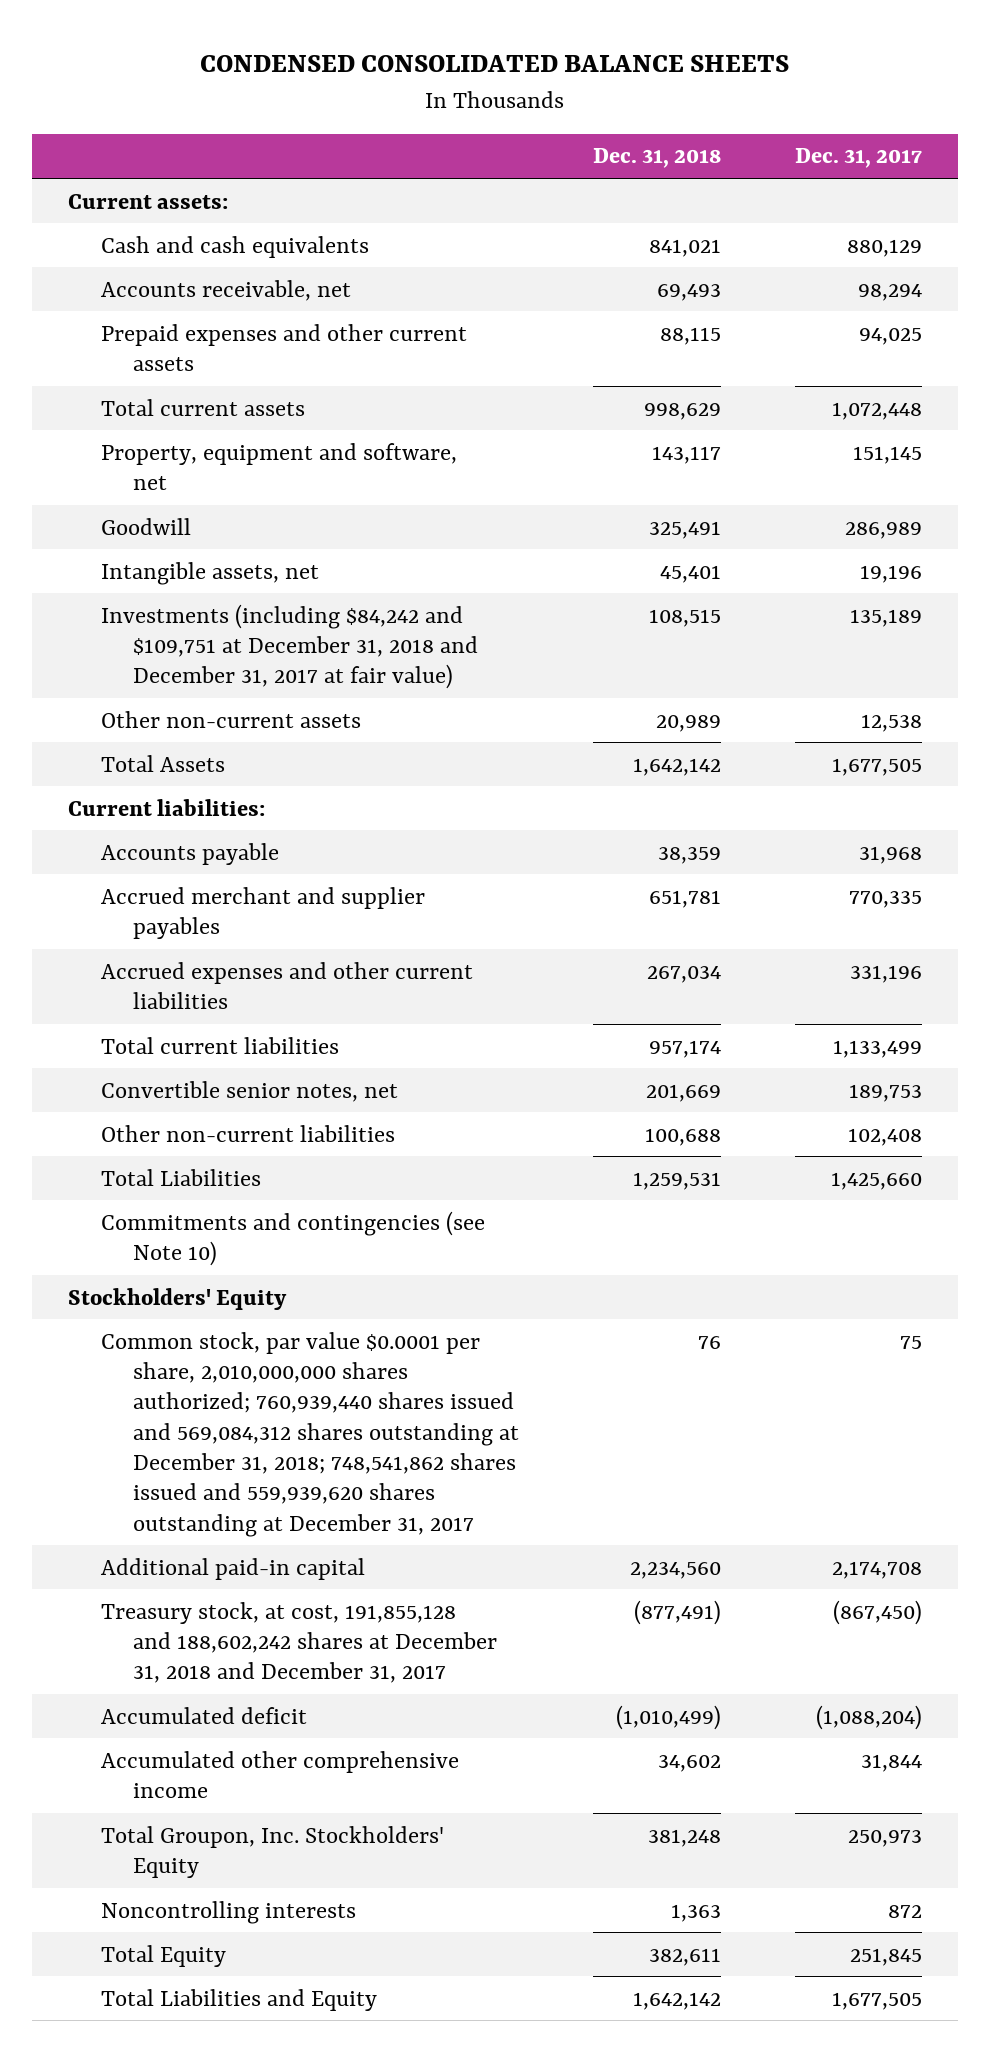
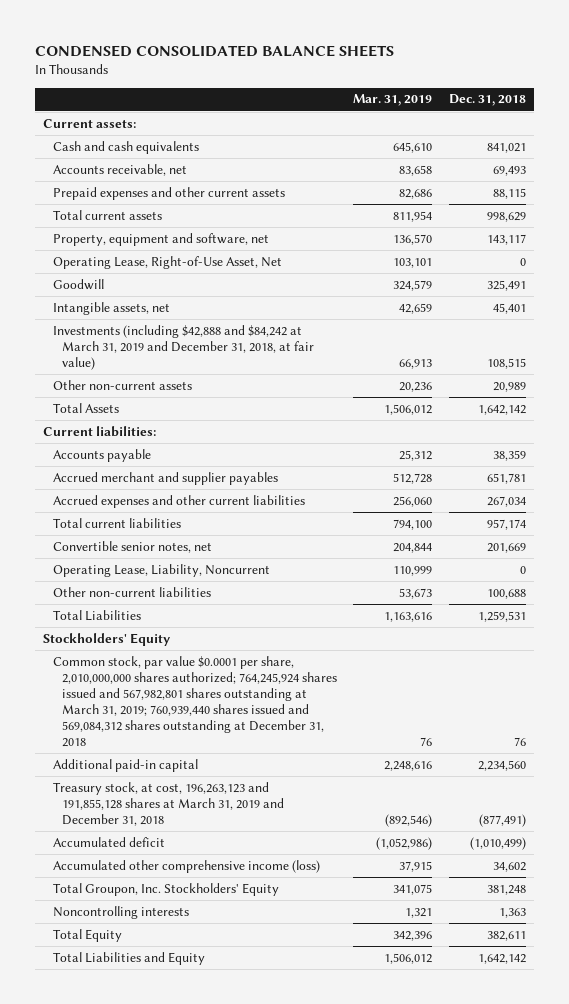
[794,148,922,169] Dec. 31, 2017 -> none
none -> [353,94,433,107] Mar. 31, 2019
none -> [52,255,282,269] Operating Lease, Right-of-Use Asset, Net
[100,603,479,690] Investments (including $84,242 and $109,751 at December 31, 2018 and December 31, 2017 at fair value) -> [52,324,315,370] Investments (including $42,888 and $84,242 at March 31, 2019 and December 31, 2018, at fair value)
none -> [52,563,270,577] Operating Lease, Liability, Noncurrent
[100,1210,485,1266] Commitments and contingencies (see Note 10) -> none
[100,1331,520,1537] Common stock, par value $0.0001 per share, 2,010,000,000 shares authorized; 760,939,440 shares issued and 569,084,312 shares outstanding at December 31, 2018; 748,541,862 shares issued and 559,939,620 shares outstanding at December 31, 2017 -> [52,655,338,747] Common stock, par value $0.0001 per share, 2,010,000,000 shares authorized; 764,245,924 shares issued and 567,982,801 shares outstanding at March 31, 2019; 760,939,440 shares issued and 569,084,312 shares outstanding at December 31, 2018
[100,1601,498,1684] Treasury stock, at cost, 191,855,128 and 188,602,242 shares at December 31, 2018 and December 31, 2017 -> [52,781,285,826] Treasury stock, at cost, 196,263,123 and 191,855,128 shares at March 31, 2019 and December 31, 2018
[100,1750,459,1798] Accumulated other comprehensive income -> [52,859,320,873] Accumulated other comprehensive income (loss)

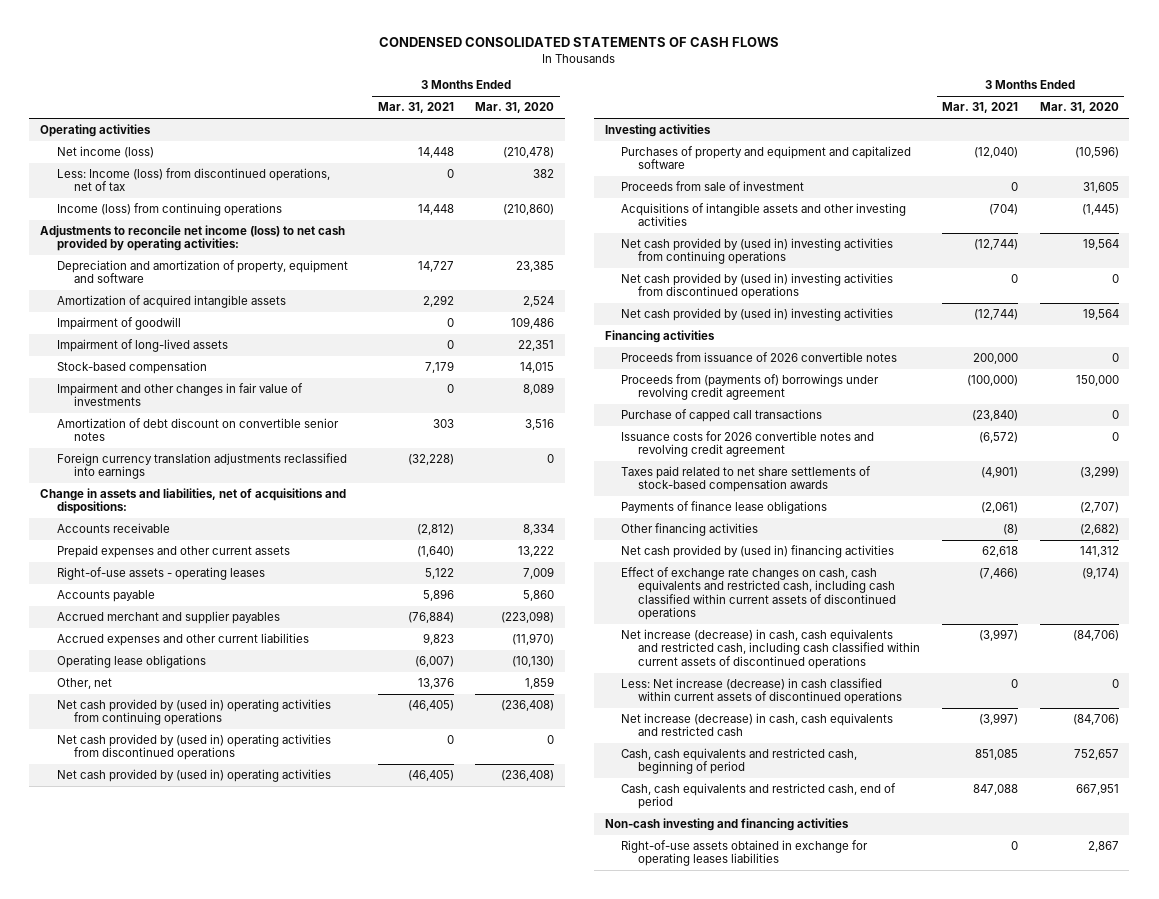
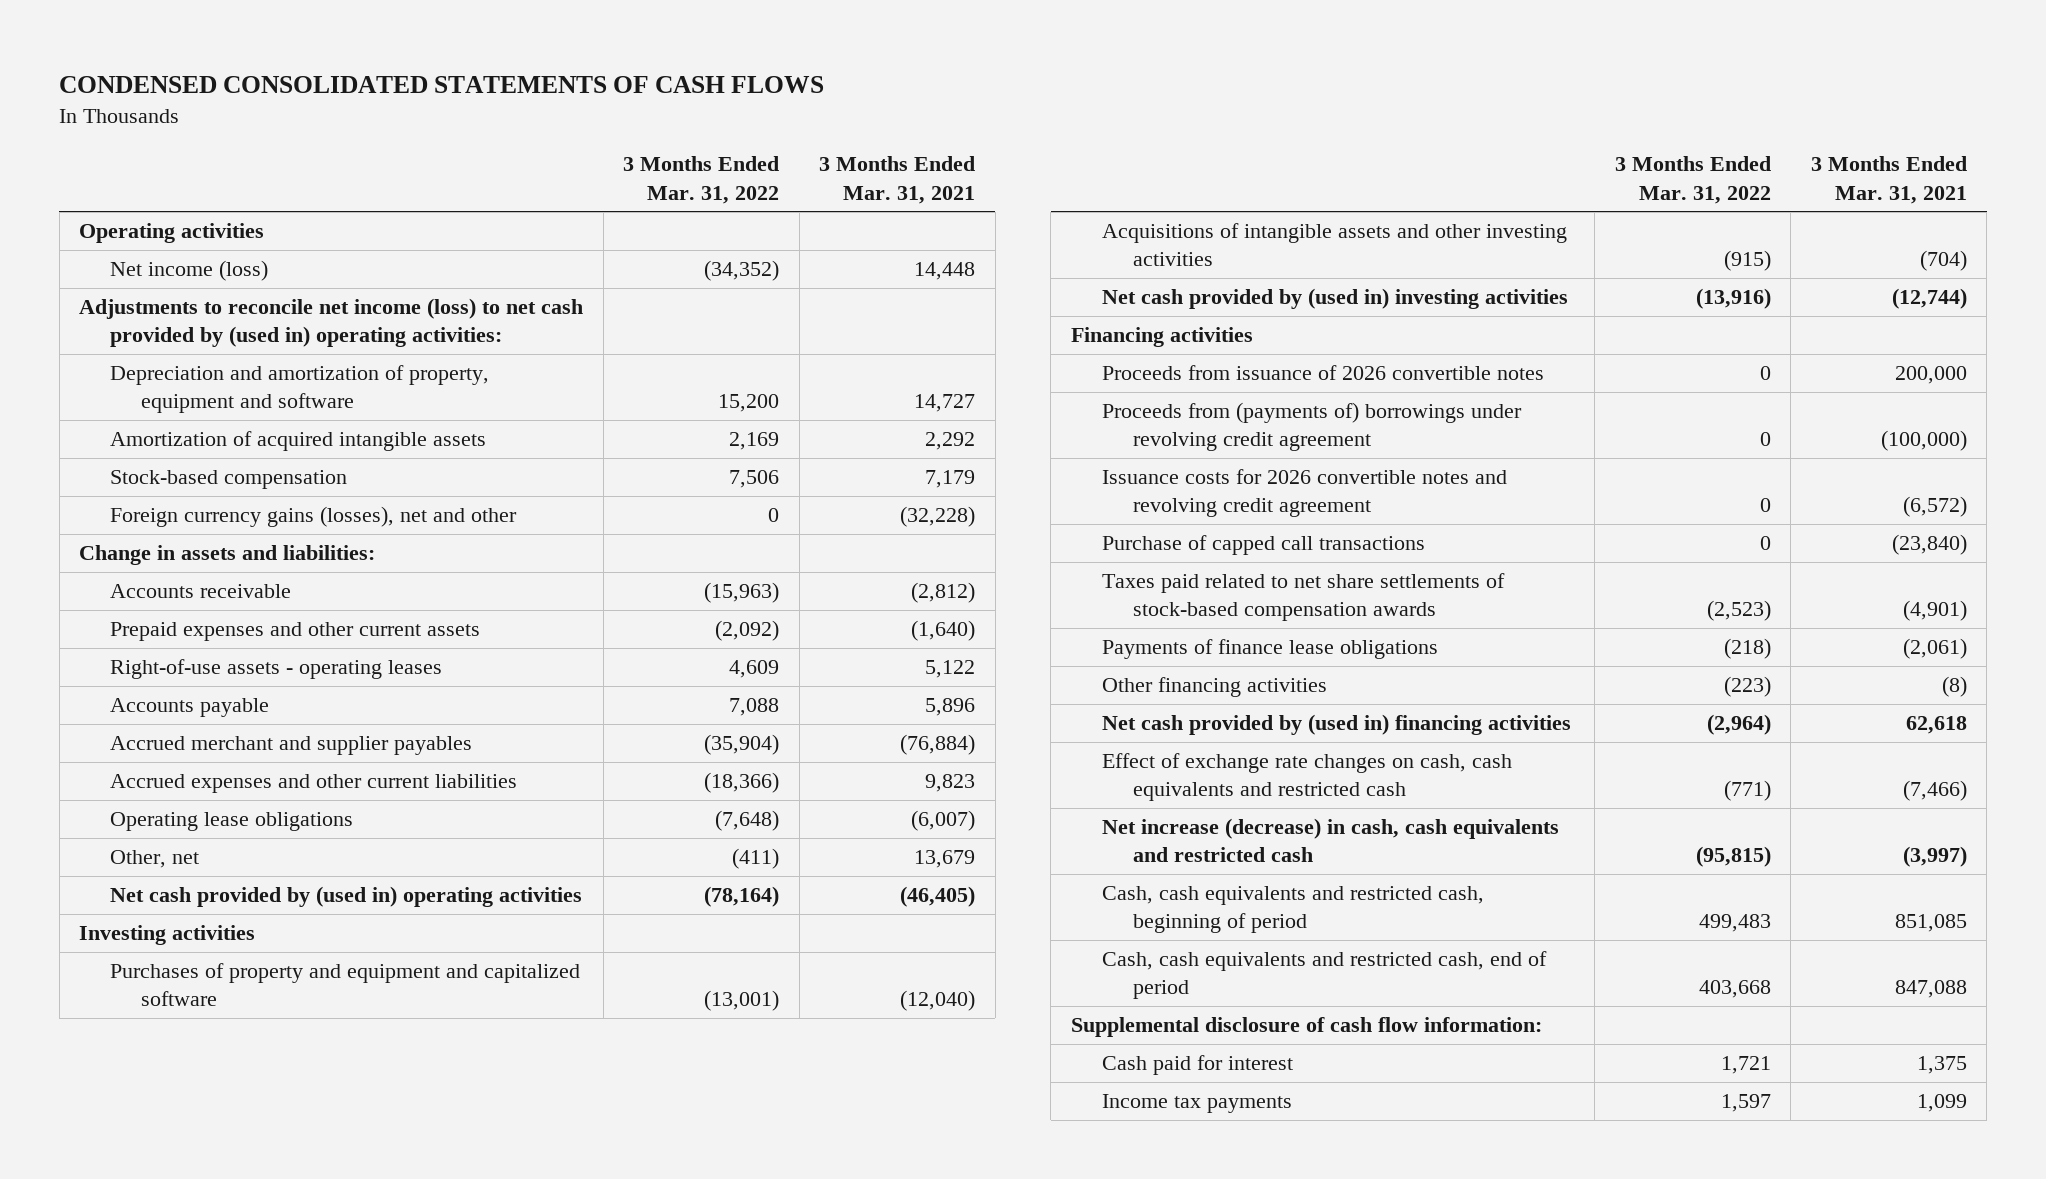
[475,102,555,114] Mar. 31, 2020 -> none
none -> [623,156,780,204] 3 Months Ended Mar. 31, 2022
[57,168,331,192] Less: Income (loss) from discontinued operations, net of tax -> none
[57,203,283,217] Income (loss) from continuing operations -> none
[40,225,346,252] Adjustments to reconcile net income (loss) to net cash provided by operating activities: -> [79,298,584,348] Adjustments to reconcile net income (loss) to net cash provided by (used in) operating activities:
[57,317,182,331] Impairment of goodwill -> none
[57,339,229,353] Impairment of long-lived assets -> none
[57,383,304,407] Impairment and other changes in fair value of investments -> none
[57,418,340,442] Amortization of debt discount on convertible senior notes -> none
[57,453,348,480] Foreign currency translation adjustments reclassified into earnings -> [110,506,518,528] Foreign currency gains (losses), net and other
[40,488,347,515] Change in assets and liabilities, net of acquisitions and dispositions: -> [79,545,376,566] Change in assets and liabilities:
[57,699,332,726] Net cash provided by (used in) operating activities from continuing operations -> none
[57,734,332,761] Net cash provided by (used in) operating activities from discontinued operations -> none
[417,678,454,690] 13,376 -> [914,850,976,869] 13,679
[621,181,805,192] Proceeds from sale of investment -> none
[621,238,894,265] Net cash provided by (used in) investing activities from continuing operations -> none
[621,273,894,300] Net cash provided by (used in) investing activities from discontinued operations -> none
[621,409,823,423] Purchase of capped call transactions -> [1101,535,1425,556] Purchase of capped call transactions
[621,629,921,669] Net increase (decrease) in cash, cash equivalents and restricted cash, including cash classified within current assets of discontinued operations -> none
[621,678,903,705] Less: Net increase (decrease) in cash classified within current assets of discontinued operations -> none
[621,567,897,621] Effect of exchange rate changes on cash, cash equivalents and restricted cash, including cash classified within current assets of discontinued operations -> [1101,753,1512,802] Effect of exchange rate changes on cash, cash equivalents and restricted cash
[604,818,849,832] Non-cash investing and financing activities -> none
[621,840,869,867] Right-of-use assets obtained in exchange for operating leases liabilities -> none
none -> [1070,1017,1542,1038] Supplemental disclosure of cash flow information:
none -> [1101,1055,1293,1076] Cash paid for interest
none -> [1101,1094,1292,1114] Income tax payments

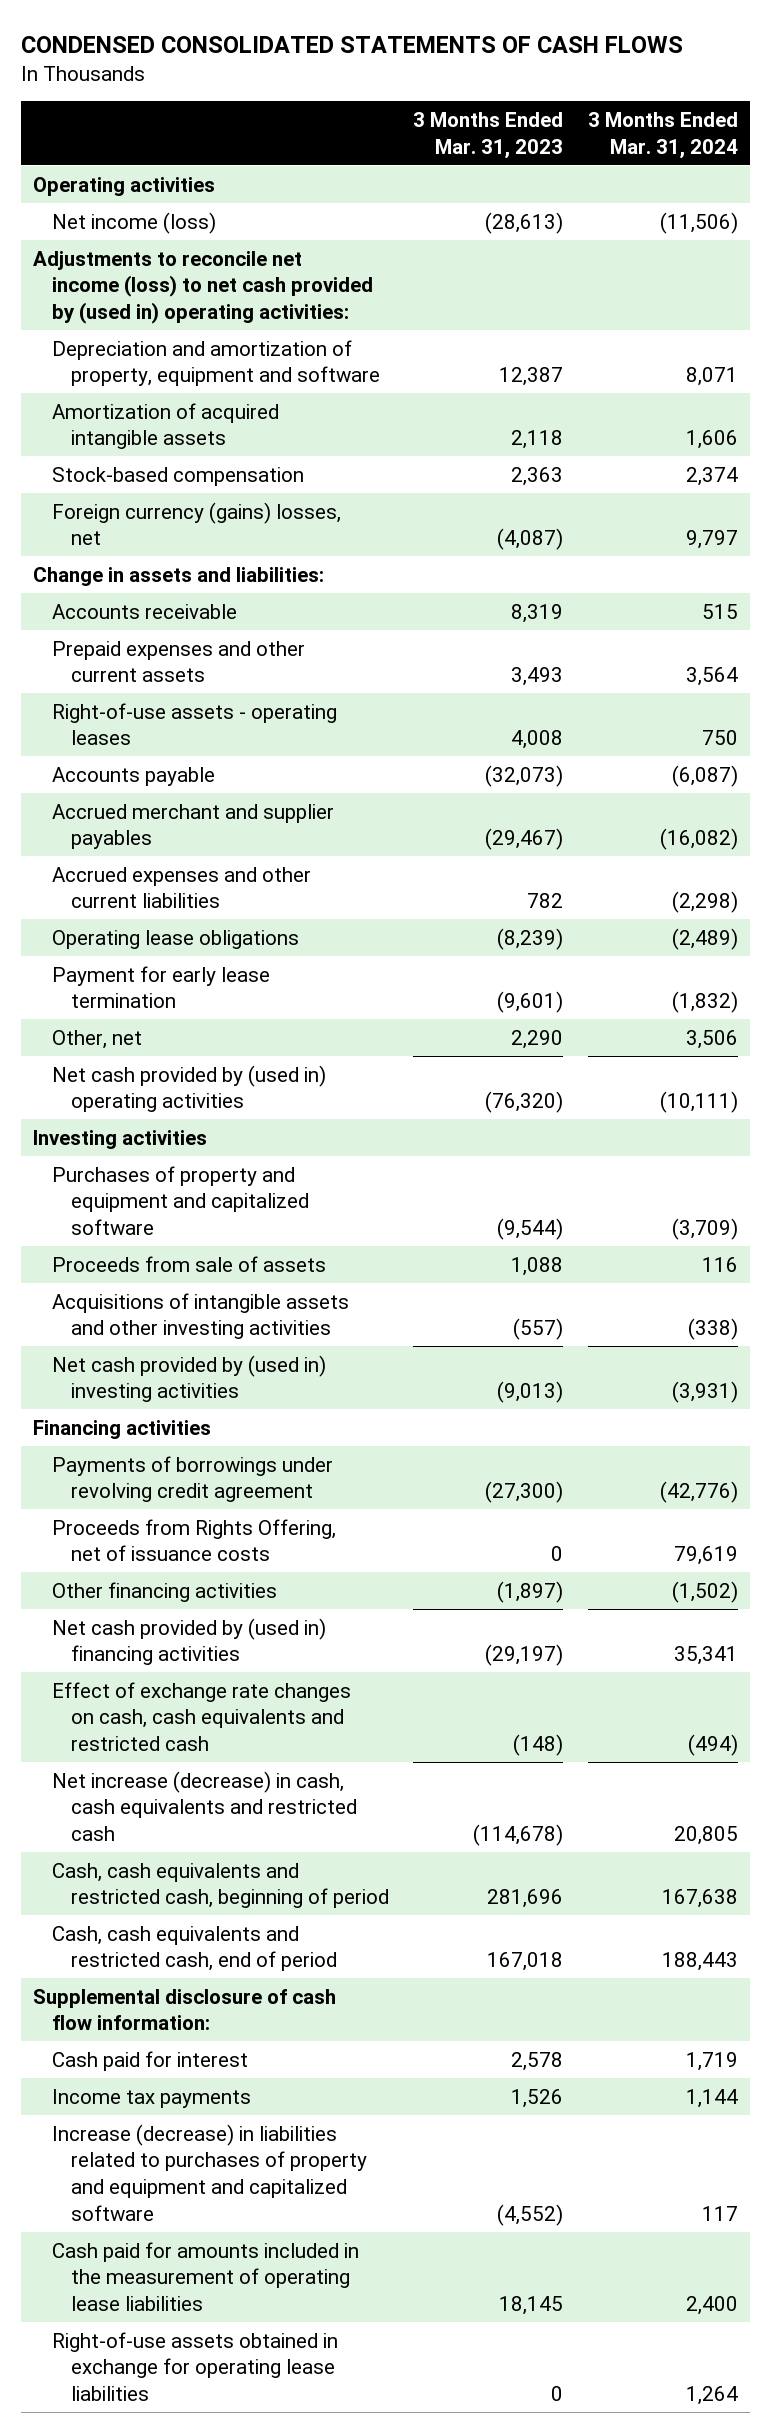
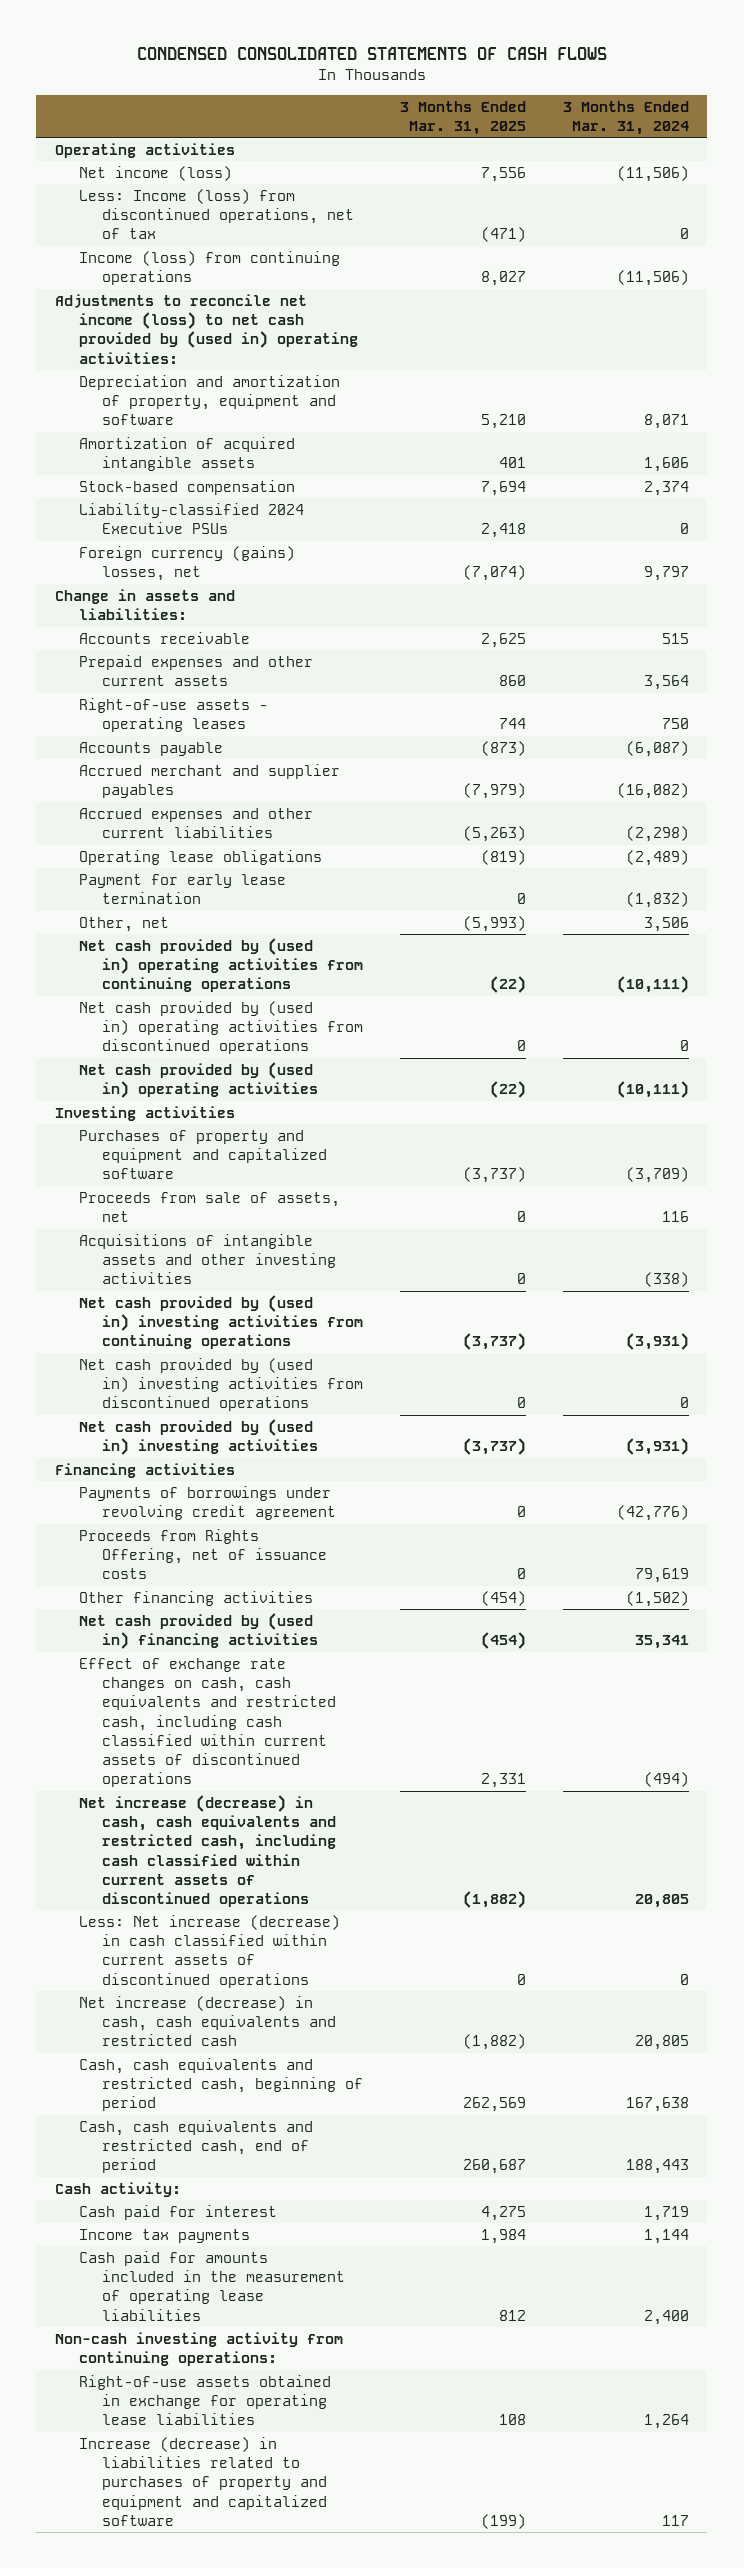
[413,111,564,159] 3 Months Ended Mar. 31, 2023 -> none
none -> [400,100,527,135] 3 Months Ended Mar. 31, 2025
none -> [78,188,355,240] Less: Income (loss) from discontinued operations, net of tax
none -> [78,250,340,286] Income (loss) from continuing operations
none -> [78,502,304,535] Liability-classified 2024 Executive PSUs
none -> [78,937,364,993] Net cash provided by (used in) operating activities from continuing operations
none -> [78,1000,364,1055] Net cash provided by (used in) operating activities from discontinued operations
[52,1255,327,1272] Proceeds from sale of assets -> [78,1191,340,1223] Proceeds from sale of assets, net
none -> [78,1294,364,1350] Net cash provided by (used in) investing activities from continuing operations
none -> [78,1357,364,1412] Net cash provided by (used in) investing activities from discontinued operations
[52,1681,352,1751] Effect of exchange rate changes on cash, cash equivalents and restricted cash -> [78,1657,337,1788] Effect of exchange rate changes on cash, cash equivalents and restricted cash, including cash classified within current assets of discontinued operations
none -> [78,1794,337,1907] Net increase (decrease) in cash, cash equivalents and restricted cash, including cash classified within current assets of discontinued operations
none -> [78,1914,340,1988] Less: Net increase (decrease) in cash classified within current assets of discontinued operations
[33,1988,337,2031] Supplemental disclosure of cash flow information: -> none
none -> [54,2181,181,2197] Cash activity:
none -> [54,2331,343,2367] Non-cash investing activity from continuing operations:
[52,2123,368,2221] Increase (decrease) in liabilities related to purchases of property and equipment and capitalized software -> [78,2436,328,2526] Increase (decrease) in liabilities related to purchases of property and equipment and capitalized software

